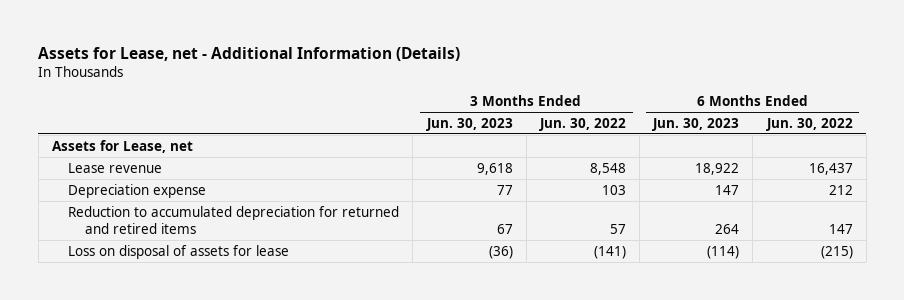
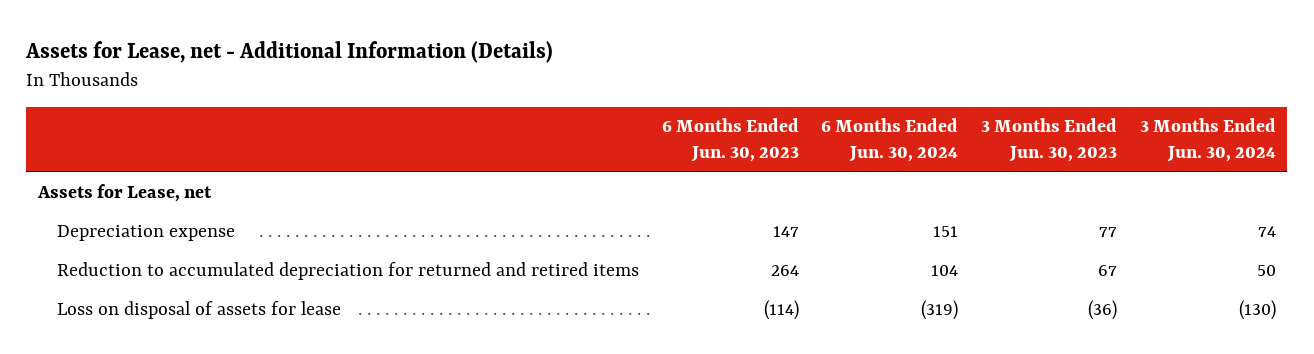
[538,117,626,131] Jun. 30, 2022 -> none
[765,117,853,131] Jun. 30, 2022 -> none
none -> [821,118,959,162] 6 Months Ended Jun. 30, 2024
none -> [1140,118,1277,162] 3 Months Ended Jun. 30, 2024
[68,162,163,173] Lease revenue -> none

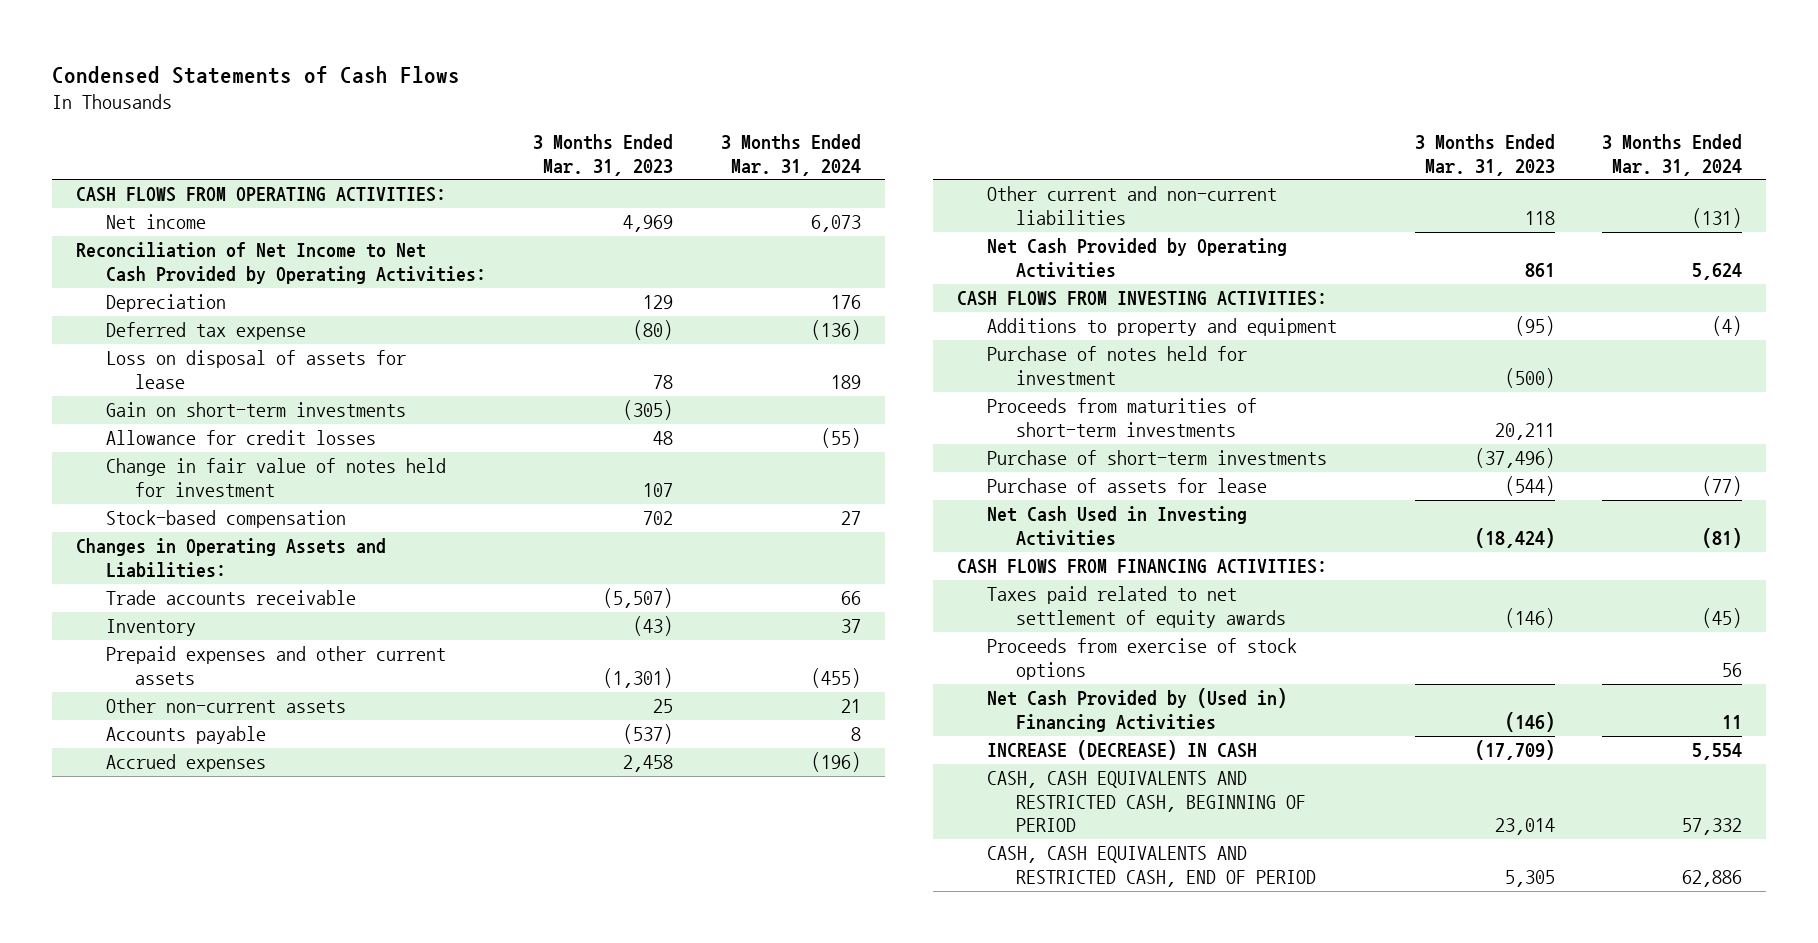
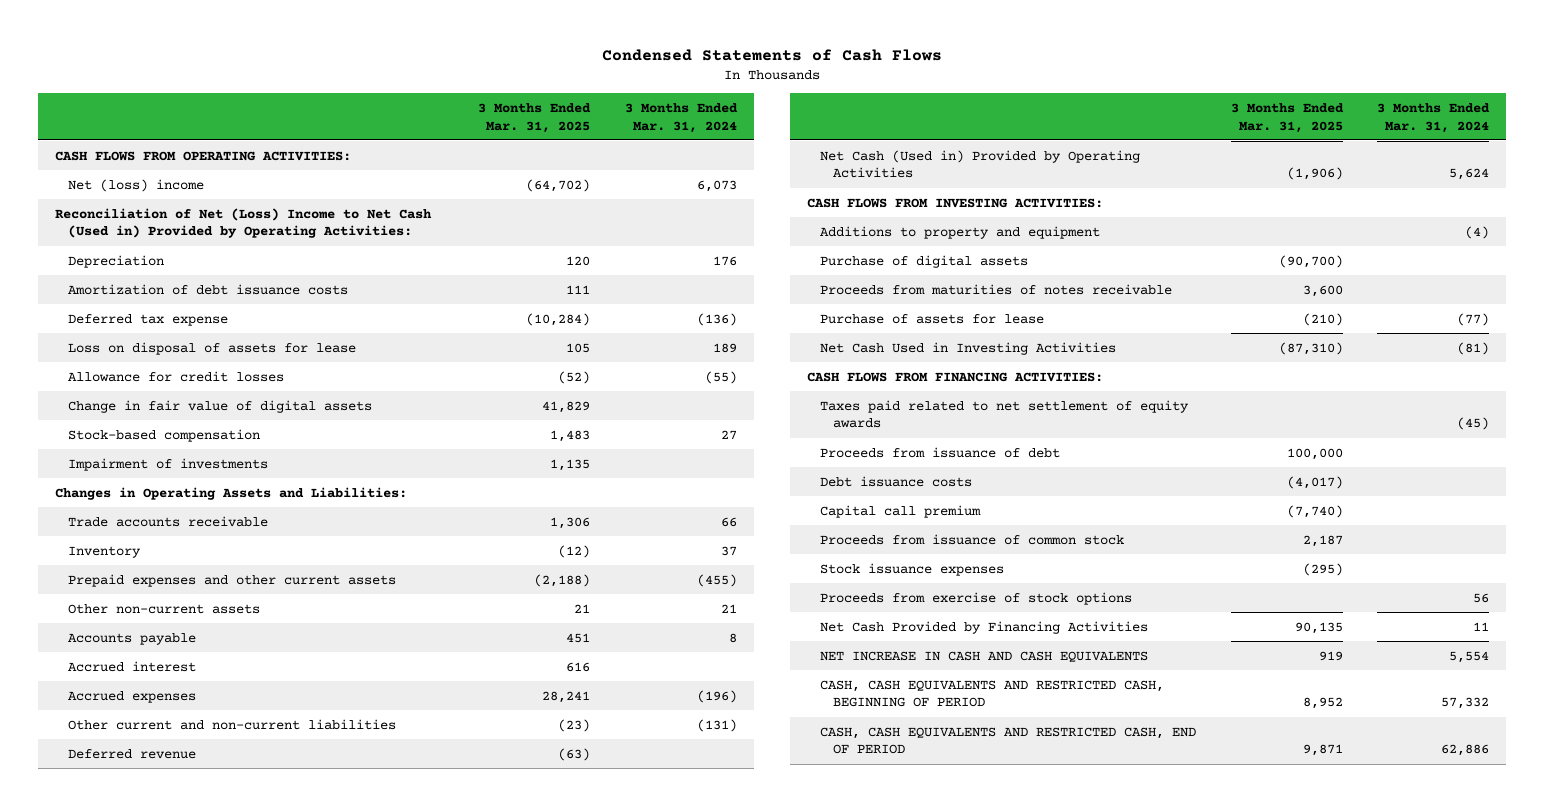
[533,134,674,176] 3 Months Ended Mar. 31, 2023 -> none
none -> [478,102,592,133] 3 Months Ended Mar. 31, 2025
[105,214,206,230] Net income -> [67,178,204,192] Net (loss) income
[75,242,486,284] Reconciliation of Net Income to Net Cash Provided by Operating Activities: -> [55,207,433,239] Reconciliation of Net (Loss) Income to Net Cash (Used in) Provided by Operating Activities:
none -> [67,283,348,295] Amortization of debt issuance costs
[105,402,406,418] Gain on short-term investments -> none
[105,458,446,497] Change in fair value of notes held for investment -> none
none -> [67,399,372,413] Change in fair value of digital assets
none -> [67,457,268,471] Impairment of investments
none -> [67,660,196,672] Accrued interest
none -> [67,748,196,759] Deferred revenue
[986,238,1287,278] Net Cash Provided by Operating Activities -> [820,149,1141,179] Net Cash (Used in) Provided by Operating Activities
[986,346,1247,385] Purchase of notes held for investment -> none
[986,398,1257,437] Proceeds from maturities of short-term investments -> none
[986,450,1327,466] Purchase of short-term investments -> none
none -> [820,254,1029,268] Purchase of digital assets
none -> [820,283,1173,295] Proceeds from maturities of notes receivable
none -> [820,446,1061,458] Proceeds from issuance of debt
none -> [820,475,973,487] Debt issuance costs
none -> [820,504,982,518] Capital call premium
none -> [820,533,1125,545] Proceeds from issuance of common stock
none -> [820,562,1005,576] Stock issuance expenses
[986,688,1287,732] Net Cash Provided by (Used in) Financing Activities -> [820,620,1149,634] Net Cash Provided by Financing Activities
[986,740,1257,761] INCREASE (DECREASE) IN CASH -> [820,650,1149,662] NET INCREASE IN CASH AND CASH EQUIVALENTS

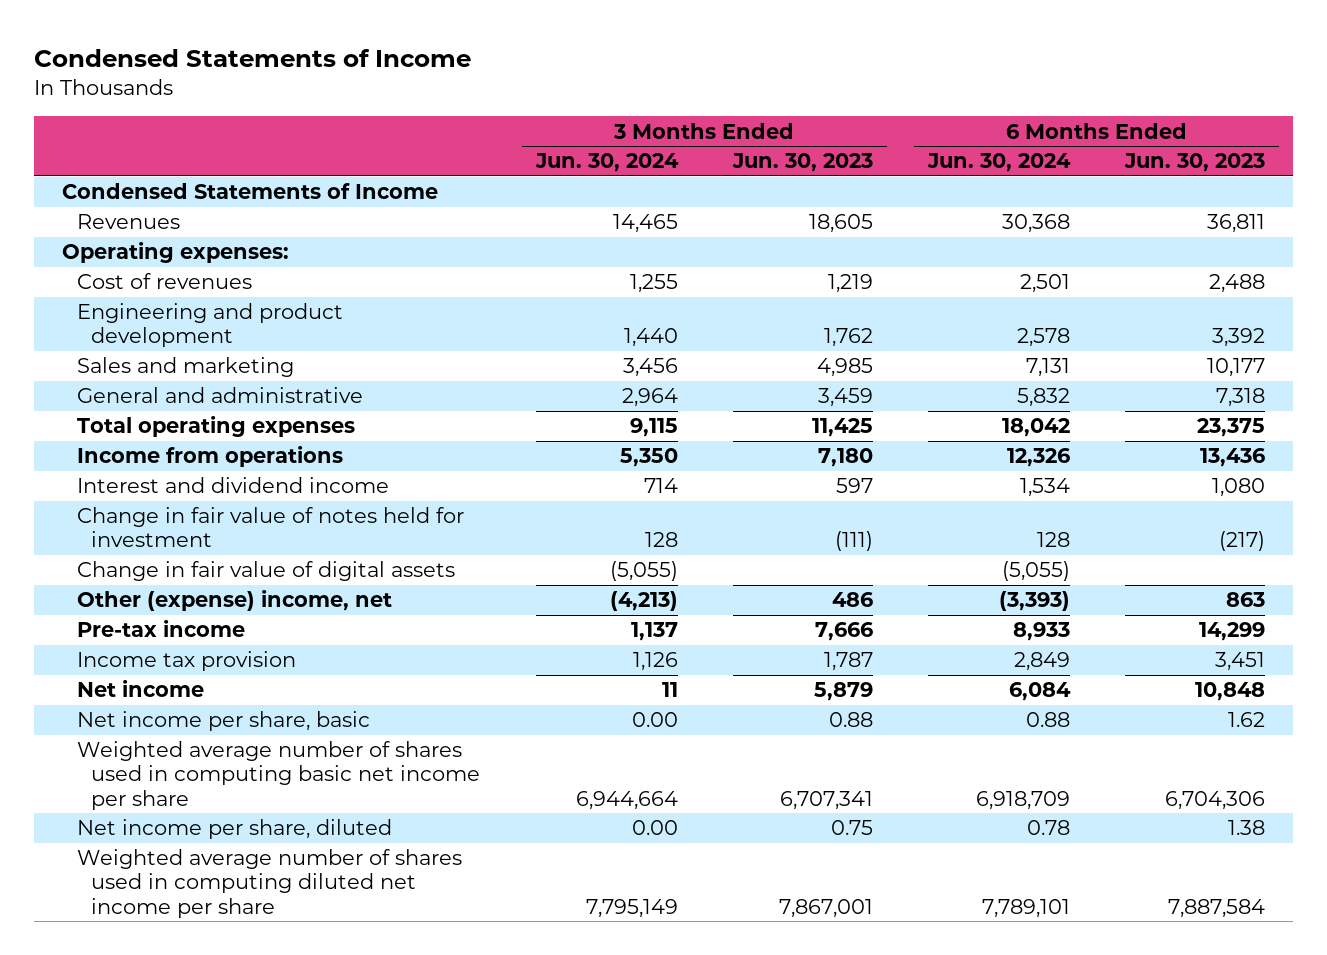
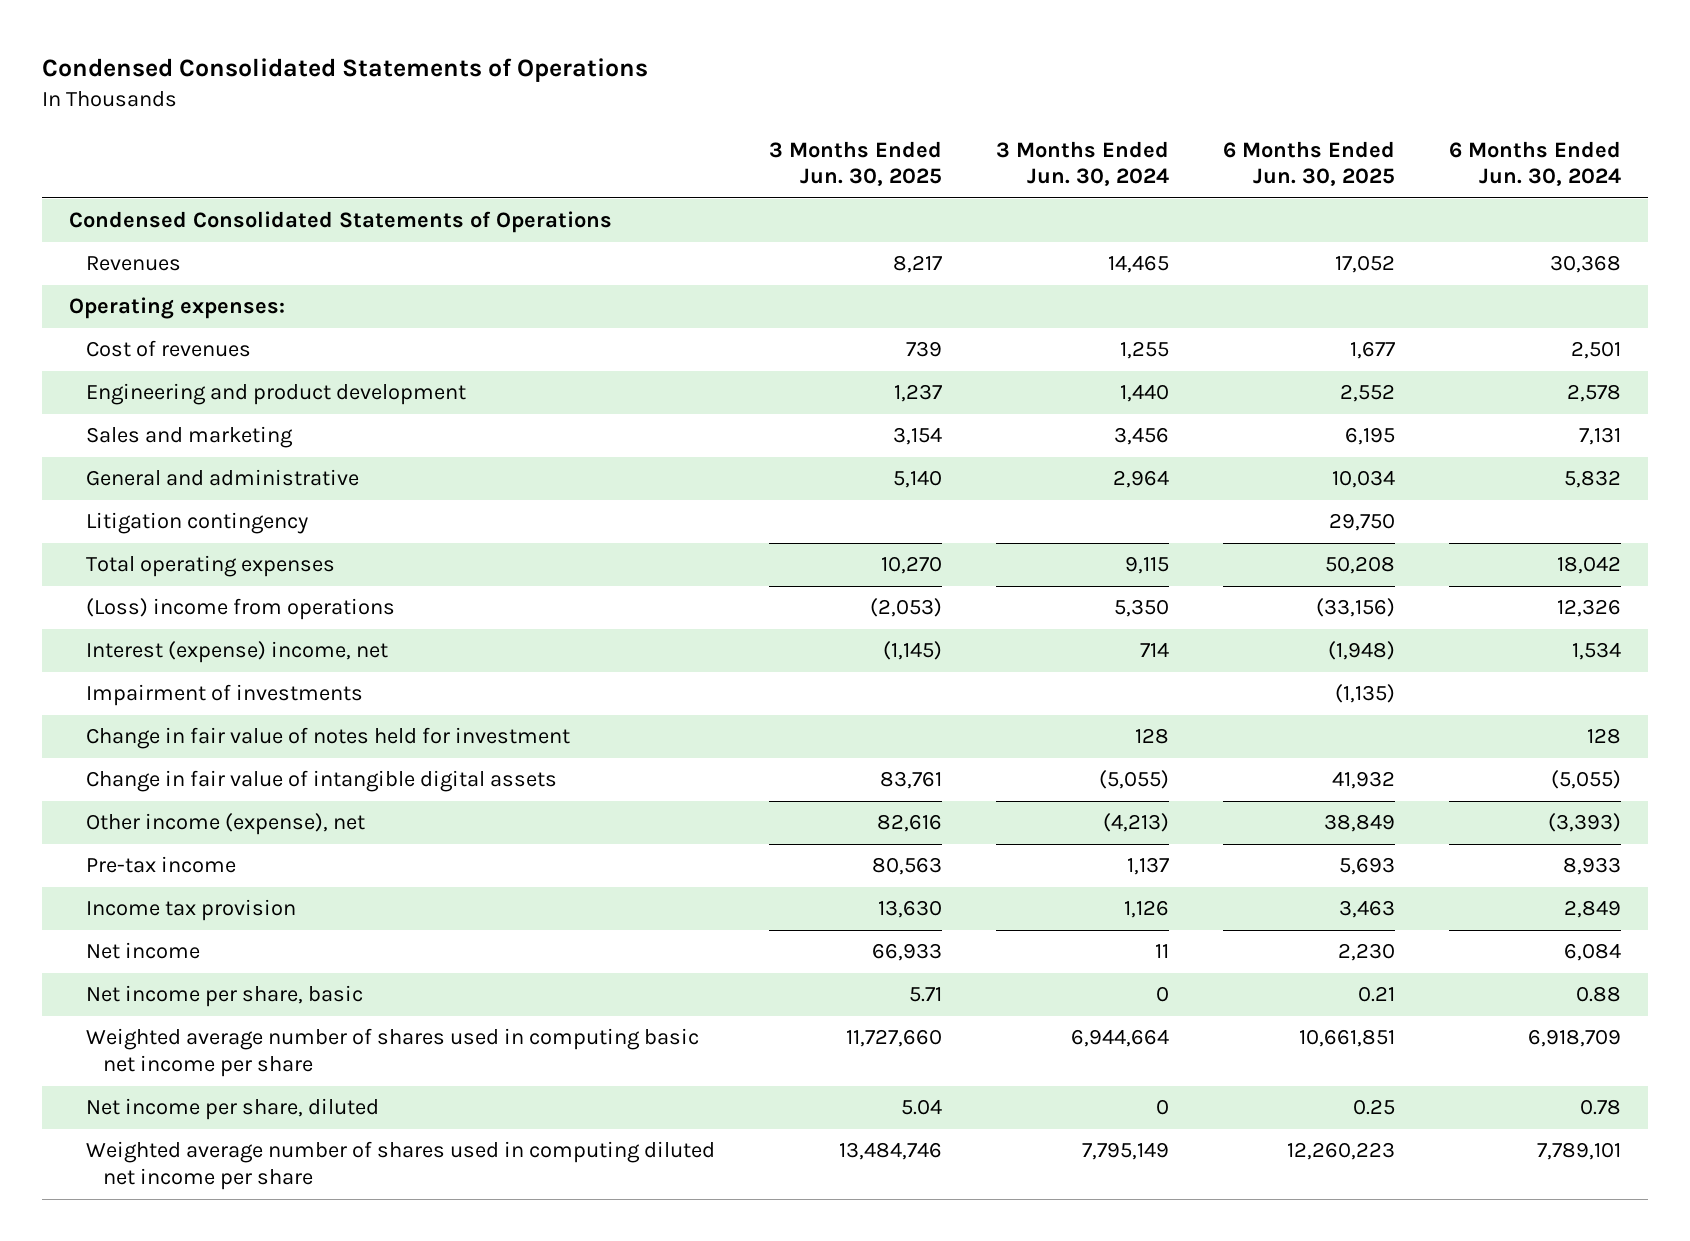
[34,48,472,67] Condensed Statements of Income -> [42,58,649,83] Condensed Consolidated Statements of Operations
[731,153,873,173] Jun. 30, 2023 -> none
[1124,153,1266,173] Jun. 30, 2023 -> none
none -> [769,140,943,187] 3 Months Ended Jun. 30, 2025
none -> [1222,140,1395,187] 6 Months Ended Jun. 30, 2025
[61,183,438,200] Condensed Statements of Income -> [69,211,613,234] Condensed Consolidated Statements of Operations
none -> [86,512,309,535] Litigation contingency
[76,446,343,468] Income from operations -> [86,598,396,621] (Loss) income from operations
[76,477,389,494] Interest and dividend income -> [86,641,389,664] Interest (expense) income, net
none -> [86,684,364,707] Impairment of investments
[76,561,455,582] Change in fair value of digital assets -> [86,770,558,793] Change in fair value of intangible digital assets
[76,590,392,612] Other (expense) income, net -> [86,813,366,836] Other income (expense), net
[631,712,678,728] 0.00 -> [1155,986,1169,1003] 0
[631,820,678,836] 0.00 -> [1155,1099,1169,1116] 0

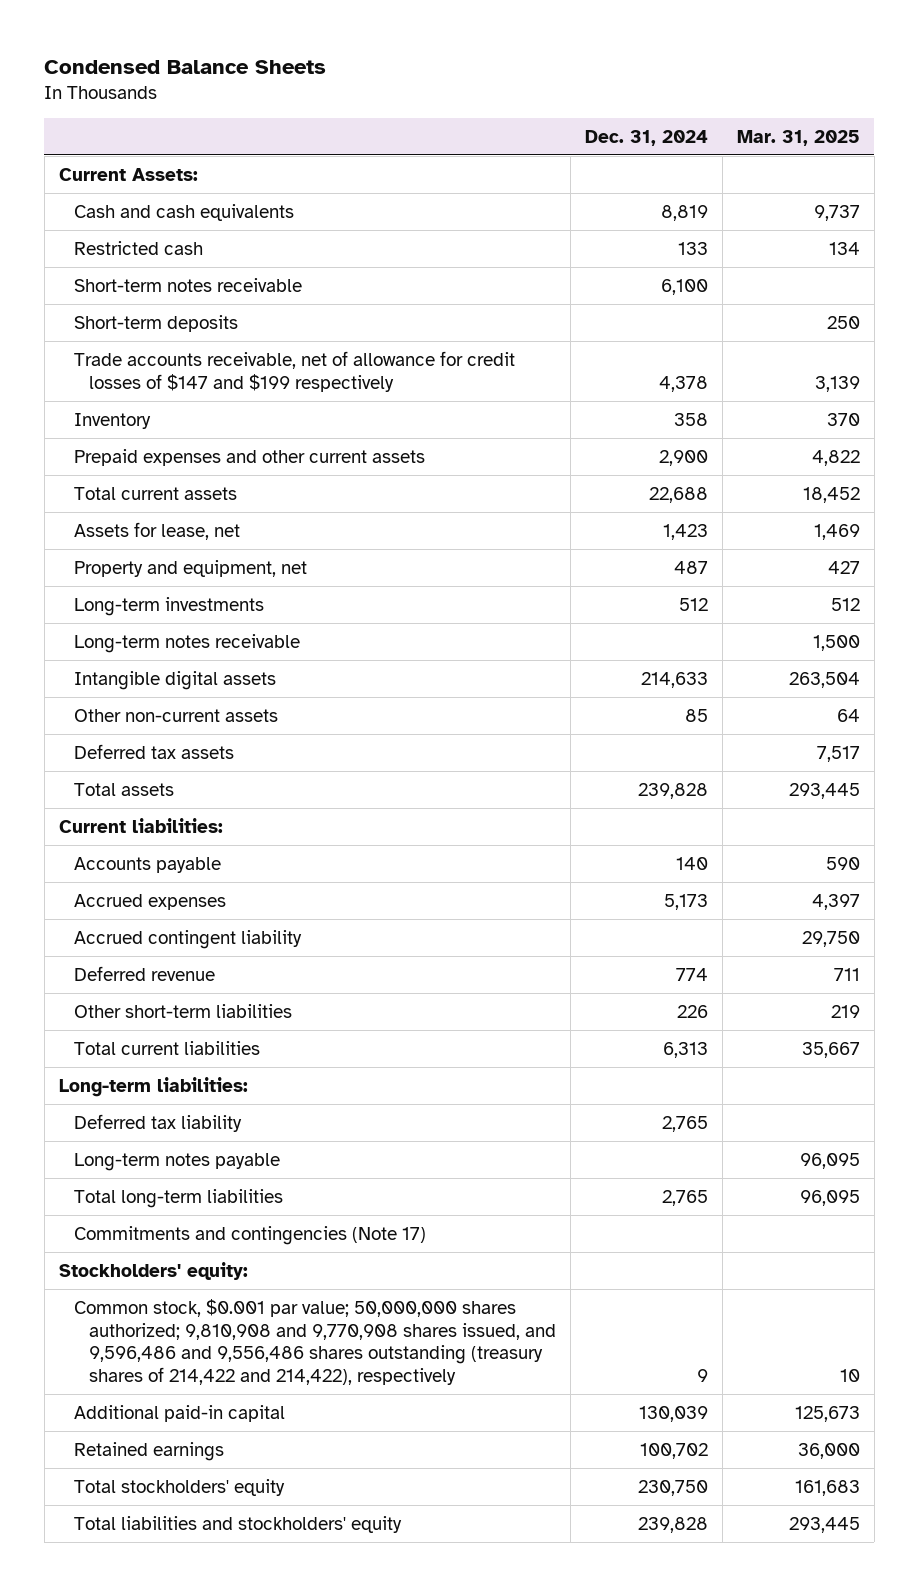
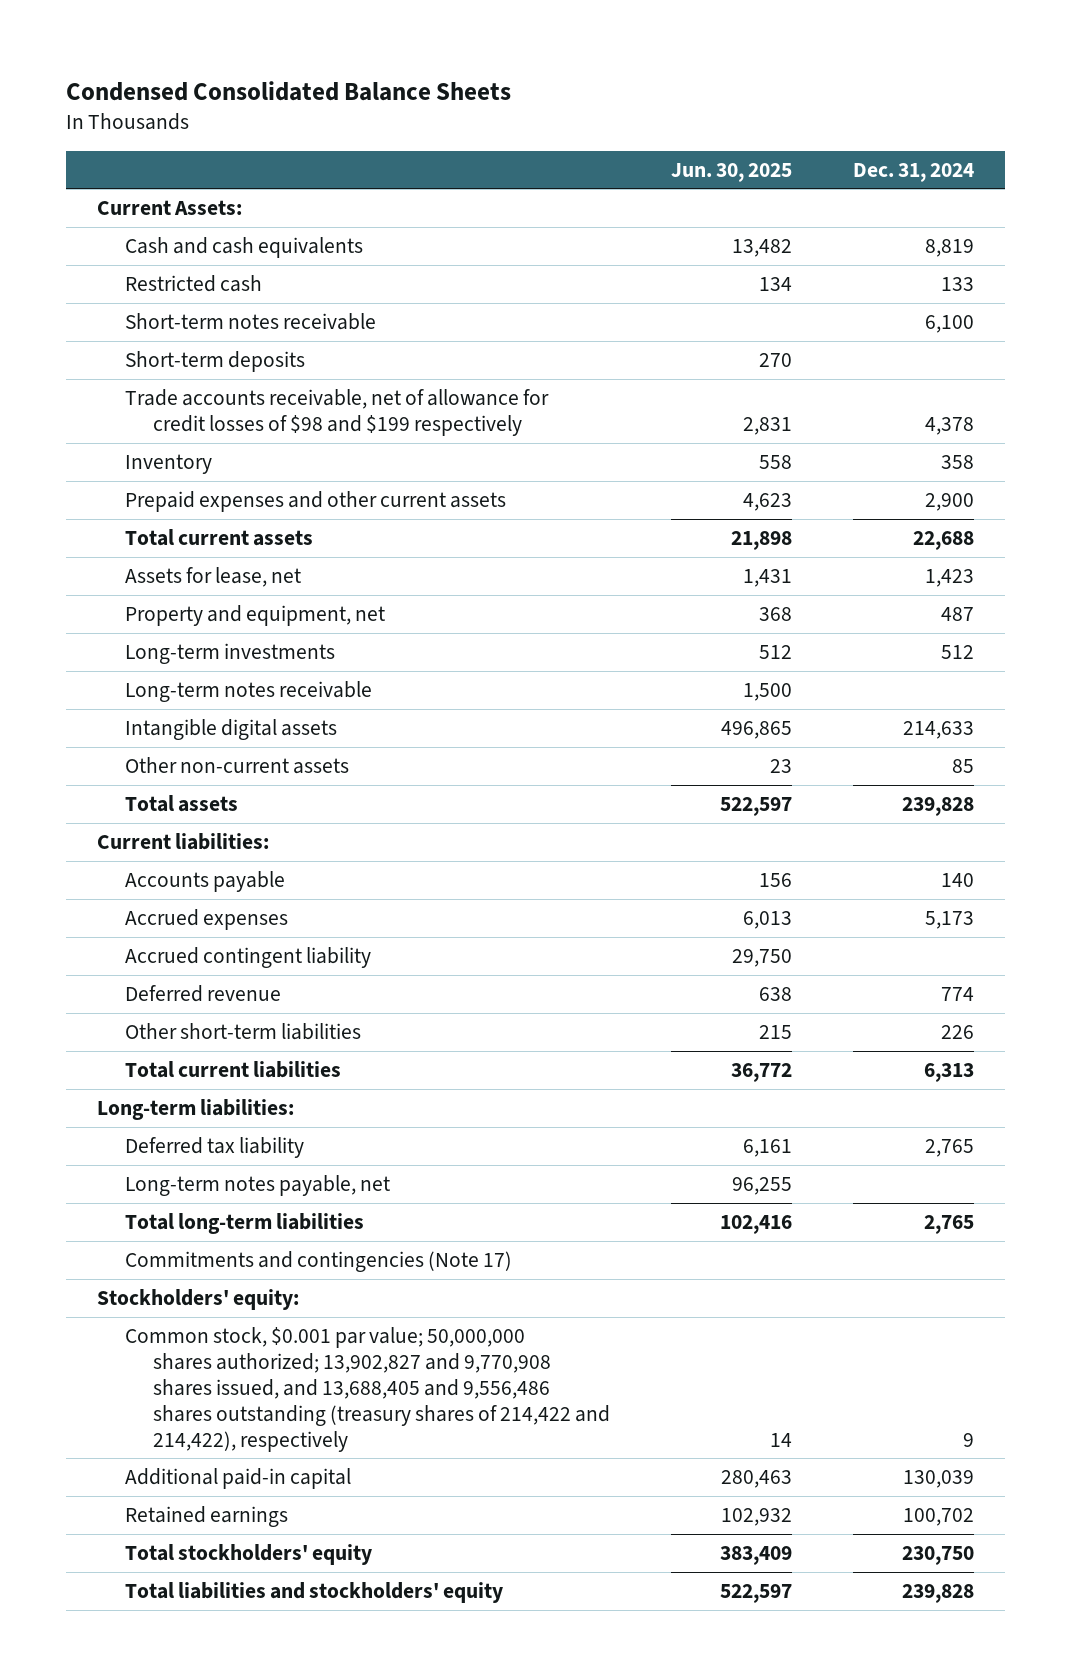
[44,59,327,74] Condensed Balance Sheets -> [66,80,512,101] Condensed Consolidated Balance Sheets
[736,129,860,146] Mar. 31, 2025 -> none
none -> [671,162,793,182] Jun. 30, 2025
[74,350,516,392] Trade accounts receivable, net of allowance for credit losses of $147 and $199 respectively -> [125,388,550,436] Trade accounts receivable, net of allowance for credit losses of $98 and $199 respectively
[74,743,235,759] Deferred tax assets -> none
[74,1152,281,1171] Long-term notes payable -> [125,1174,391,1196] Long-term notes payable, net
[74,1298,557,1385] Common stock, $0.001 par value; 50,000,000 shares authorized; 9,810,908 and 9,770,908 shares issued, and 9,596,486 and 9,556,486 shares outstanding (treasury shares of 214,422 and 214,422), respectively -> [125,1326,611,1452] Common stock, $0.001 par value; 50,000,000 shares authorized; 13,902,827 and 9,770,908 shares issued, and 13,688,405 and 9,556,486 shares outstanding (treasury shares of 214,422 and 214,422), respectively

